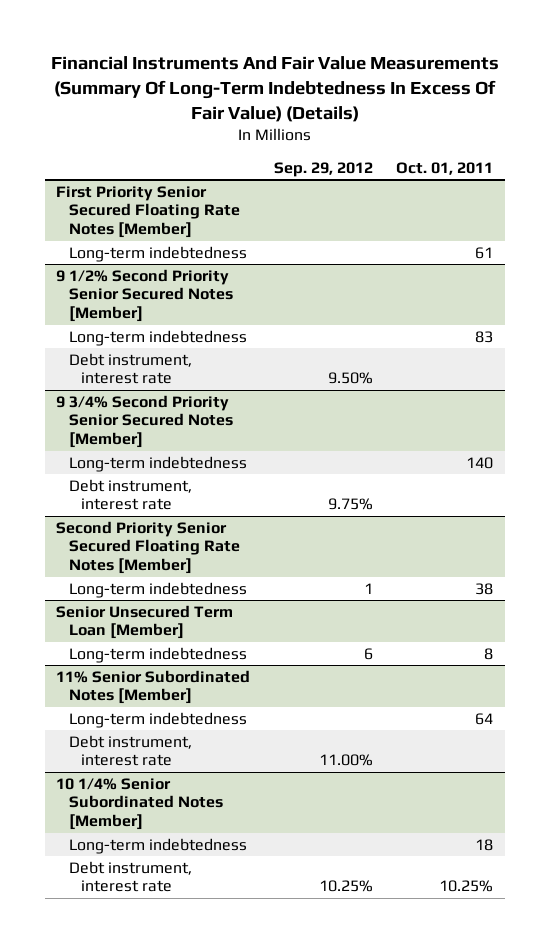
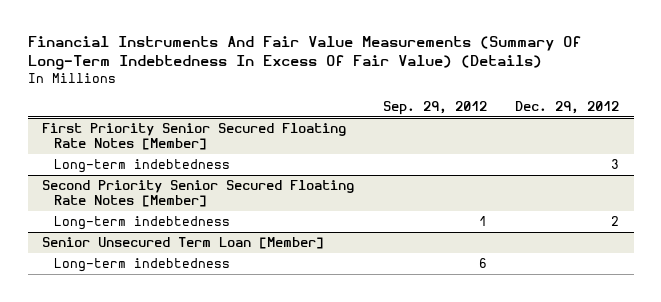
[396,161,494,175] Oct. 01, 2011 -> none
none -> [515,100,620,114] Dec. 29, 2012
[56,268,233,323] 9 1/2% Second Priority Senior Secured Notes [Member] -> none
[68,329,247,346] Long-term indebtedness -> none
[68,352,192,385] Debt instrument, interest rate -> none
[56,394,233,449] 9 3/4% Second Priority Senior Secured Notes [Member] -> none
[68,455,247,472] Long-term indebtedness -> none
[68,478,192,511] Debt instrument, interest rate -> none
[56,669,251,705] 11% Senior Subordinated Notes [Member] -> none
[68,711,247,728] Long-term indebtedness -> none
[68,734,192,767] Debt instrument, interest rate -> none
[56,777,223,831] 10 1/4% Senior Subordinated Notes [Member] -> none
[68,837,247,854] Long-term indebtedness -> none
[68,860,192,893] Debt instrument, interest rate -> none

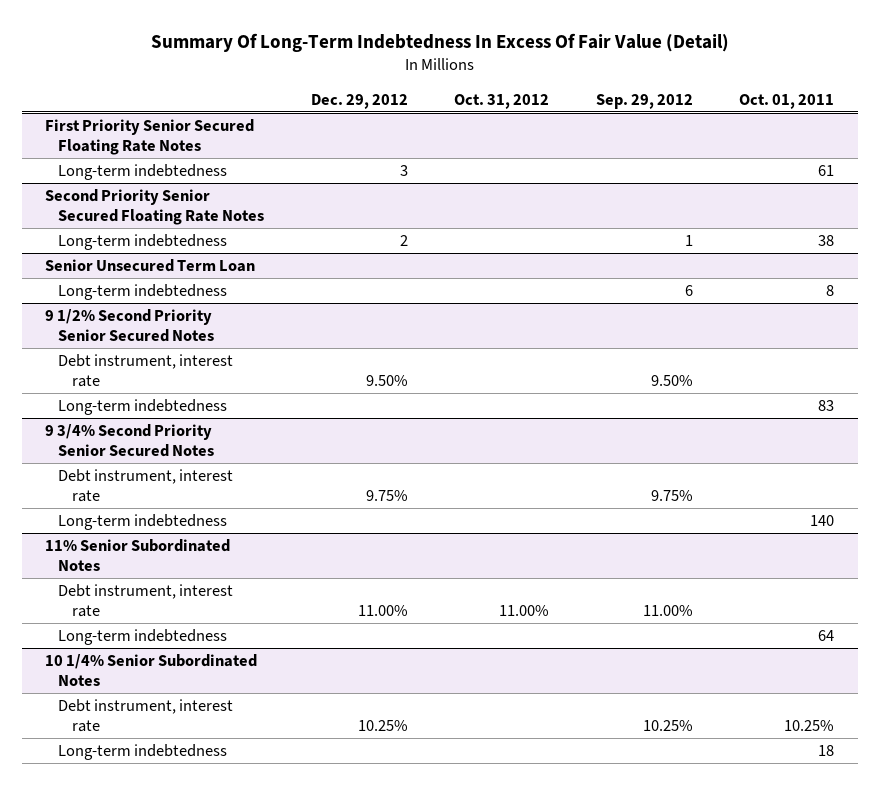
[27,35,581,71] Financial Instruments And Fair Value Measurements (Summary Of Long-Term Indebtedness In Excess Of Fair Value) (Details) -> [150,32,729,52] Summary Of Long-Term Indebtedness In Excess Of Fair Value (Detail)
none -> [454,93,550,109] Oct. 31, 2012
none -> [739,93,835,109] Oct. 01, 2011
[42,123,347,151] First Priority Senior Secured Floating Rate Notes [Member] -> [45,119,255,155] First Priority Senior Secured Floating Rate Notes
[42,180,355,208] Second Priority Senior Secured Floating Rate Notes [Member] -> [45,189,265,225] Second Priority Senior Secured Floating Rate Notes
[42,237,325,250] Senior Unsecured Term Loan [Member] -> [45,259,256,273] Senior Unsecured Term Loan
none -> [45,309,215,342] 9 1/2% Second Priority Senior Secured Notes
none -> [58,354,234,387] Debt instrument, interest rate
none -> [58,399,228,416] Long-term indebtedness
none -> [45,424,215,457] 9 3/4% Second Priority Senior Secured Notes
none -> [58,469,234,502] Debt instrument, interest rate
none -> [58,514,228,531] Long-term indebtedness
none -> [45,539,231,571] 11% Senior Subordinated Notes
none -> [58,584,234,617] Debt instrument, interest rate
none -> [58,629,228,646] Long-term indebtedness
none -> [45,654,258,686] 10 1/4% Senior Subordinated Notes
none -> [58,699,234,732] Debt instrument, interest rate
none -> [58,744,228,761] Long-term indebtedness

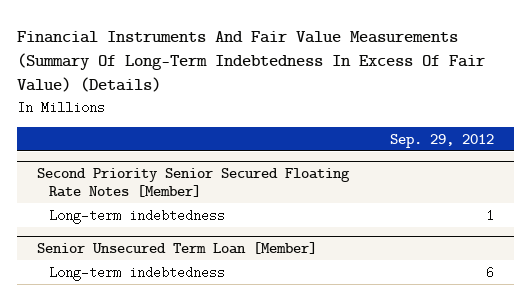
[150,32,729,52] Summary Of Long-Term Indebtedness In Excess Of Fair Value (Detail) -> [17,30,486,93] Financial Instruments And Fair Value Measurements (Summary Of Long-Term Indebtedness In Excess Of Fair Value) (Details)
[310,93,408,109] Dec. 29, 2012 -> none
[454,93,550,109] Oct. 31, 2012 -> none
[739,93,835,109] Oct. 01, 2011 -> none
[45,119,255,155] First Priority Senior Secured Floating Rate Notes -> none
[58,164,228,181] Long-term indebtedness -> none
[45,189,265,225] Second Priority Senior Secured Floating Rate Notes -> [37,167,351,198] Second Priority Senior Secured Floating Rate Notes [Member]
[45,259,256,273] Senior Unsecured Term Loan -> [37,241,318,254] Senior Unsecured Term Loan [Member]
[45,309,215,342] 9 1/2% Second Priority Senior Secured Notes -> none
[58,354,234,387] Debt instrument, interest rate -> none
[58,399,228,416] Long-term indebtedness -> none
[45,424,215,457] 9 3/4% Second Priority Senior Secured Notes -> none
[58,469,234,502] Debt instrument, interest rate -> none
[58,514,228,531] Long-term indebtedness -> none
[45,539,231,571] 11% Senior Subordinated Notes -> none
[58,584,234,617] Debt instrument, interest rate -> none
[58,629,228,646] Long-term indebtedness -> none
[45,654,258,686] 10 1/4% Senior Subordinated Notes -> none
[58,699,234,732] Debt instrument, interest rate -> none
[58,744,228,761] Long-term indebtedness -> none

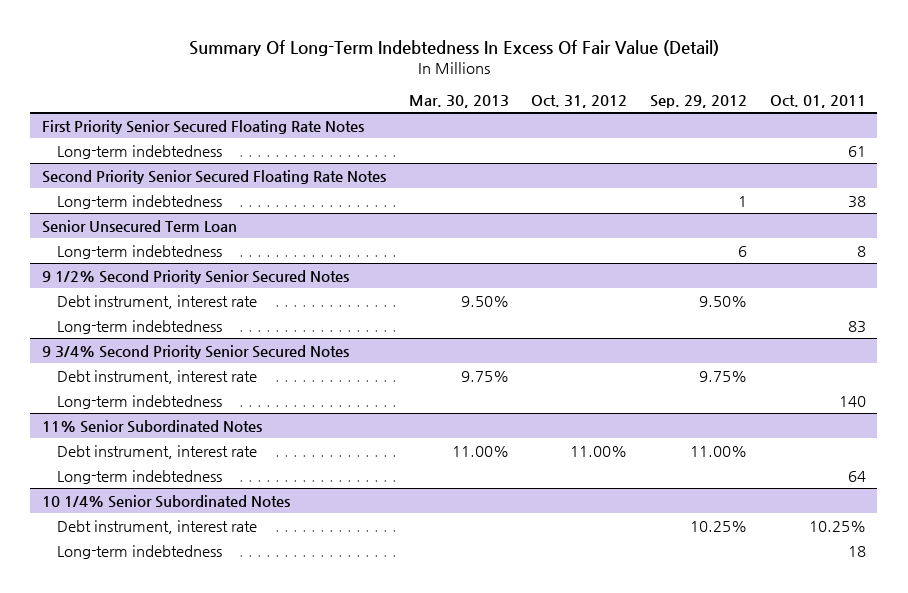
[17,30,486,93] Financial Instruments And Fair Value Measurements (Summary Of Long-Term Indebtedness In Excess Of Fair Value) (Details) -> [188,40,719,57] Summary Of Long-Term Indebtedness In Excess Of Fair Value (Detail)
none -> [408,95,509,109] Mar. 30, 2013
none -> [531,95,628,109] Oct. 31, 2012
none -> [770,95,867,109] Oct. 01, 2011
none -> [41,119,364,134] First Priority Senior Secured Floating Rate Notes
none -> [57,144,223,159] Long-term indebtedness
[37,167,351,198] Second Priority Senior Secured Floating Rate Notes [Member] -> [41,169,386,184] Second Priority Senior Secured Floating Rate Notes
[37,241,318,254] Senior Unsecured Term Loan [Member] -> [41,219,237,233] Senior Unsecured Term Loan
none -> [41,269,349,284] 9 1/2% Second Priority Senior Secured Notes
none -> [57,294,258,309] Debt instrument, interest rate
none -> [57,319,223,334] Long-term indebtedness
none -> [41,344,349,359] 9 3/4% Second Priority Senior Secured Notes
none -> [57,369,258,384] Debt instrument, interest rate
none -> [57,394,223,409] Long-term indebtedness
none -> [41,419,262,433] 11% Senior Subordinated Notes
none -> [57,444,258,459] Debt instrument, interest rate
none -> [57,469,223,484] Long-term indebtedness
none -> [41,494,290,508] 10 1/4% Senior Subordinated Notes
none -> [57,519,258,534] Debt instrument, interest rate
none -> [57,544,223,559] Long-term indebtedness

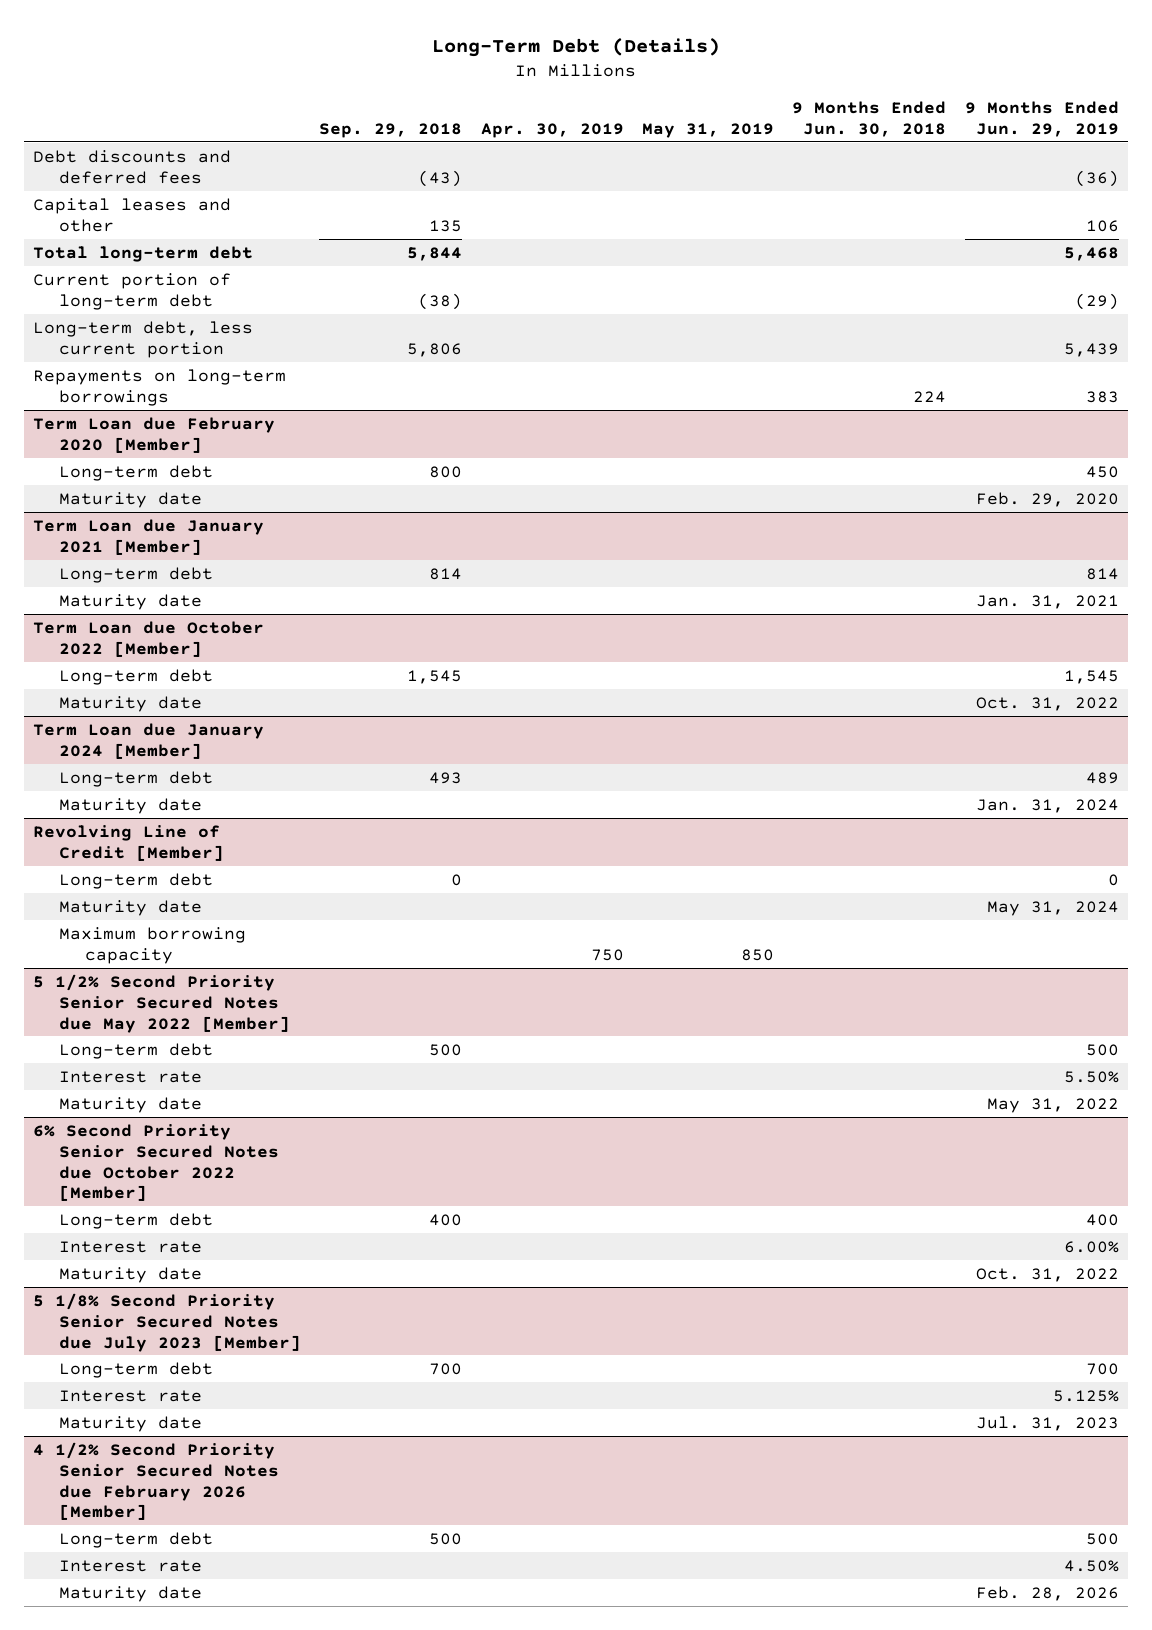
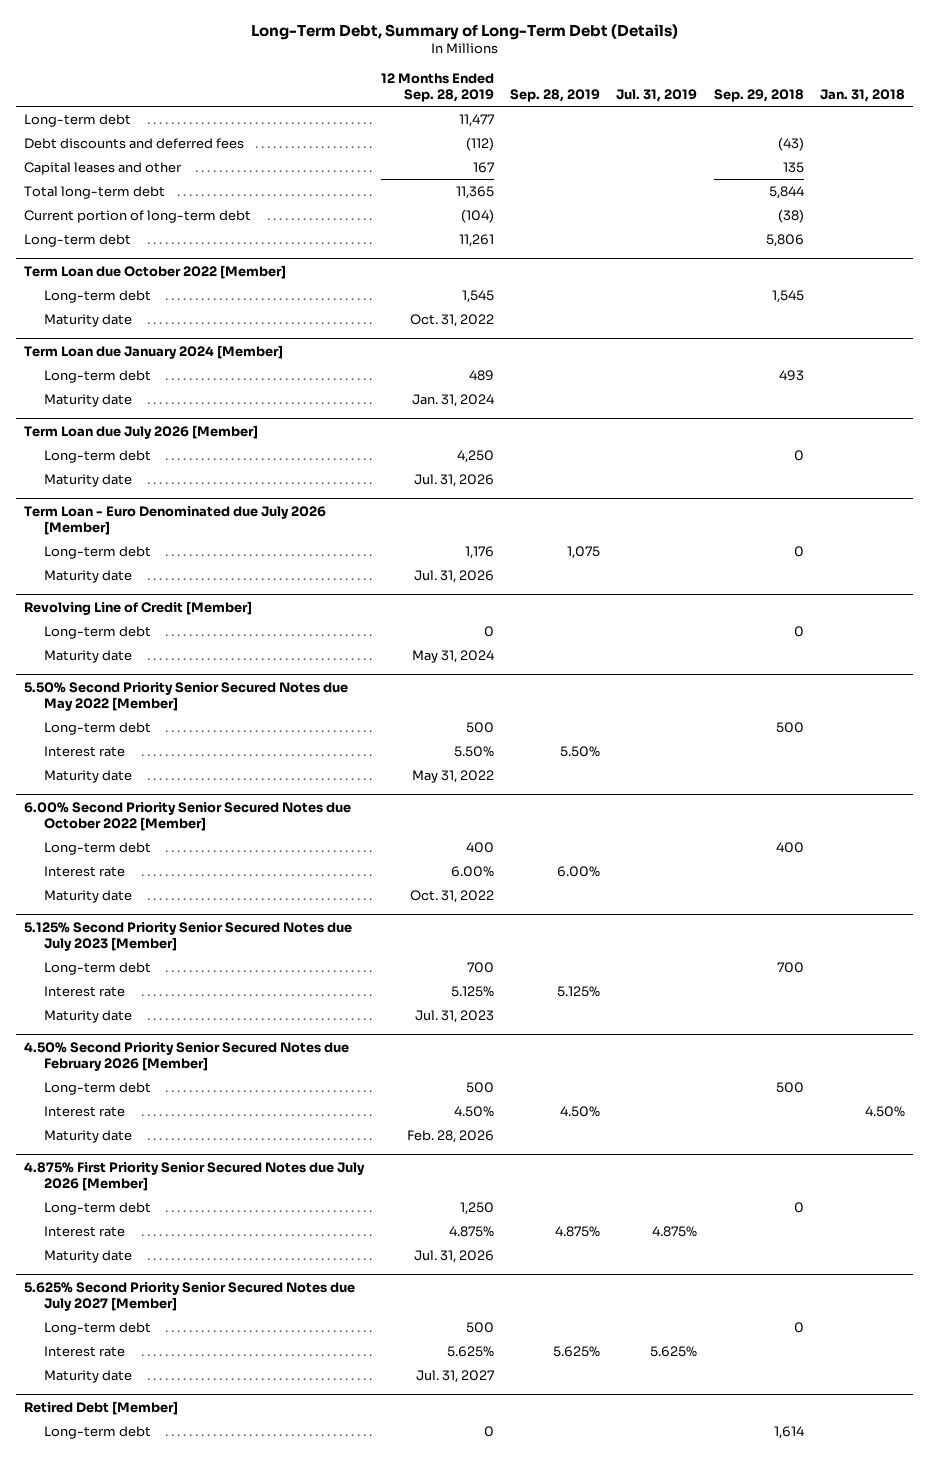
[431,37,720,57] Long-Term Debt (Details) -> [250,24,678,41] Long-Term Debt, Summary of Long-Term Debt (Details)
[480,122,624,138] Apr. 30, 2019 -> none
[641,122,774,138] May 31, 2019 -> none
[792,100,947,137] 9 Months Ended Jun. 30, 2018 -> none
[964,100,1119,137] 9 Months Ended Jun. 29, 2019 -> none
none -> [380,72,494,102] 12 Months Ended Sep. 28, 2019
none -> [509,88,600,102] Sep. 28, 2019
none -> [616,88,698,102] Jul. 31, 2019
none -> [820,88,906,102] Jan. 31, 2018
none -> [24,113,132,127] Long-term debt
[33,368,287,406] Repayments on long-term borrowings -> none
[33,416,276,453] Term Loan due February 2020 [Member] -> none
[58,464,213,481] Long-term debt -> none
[58,491,202,508] Maturity date -> none
[33,518,265,555] Term Loan due January 2021 [Member] -> none
[58,566,213,583] Long-term debt -> none
[58,593,202,610] Maturity date -> none
[33,320,254,358] Long-term debt, less current portion -> [24,233,132,247] Long-term debt
none -> [24,424,259,439] Term Loan due July 2026 [Member]
none -> [44,449,152,463] Long-term debt
none -> [44,473,133,487] Maturity date
none -> [24,505,327,535] Term Loan - Euro Denominated due July 2026 [Member]
none -> [44,545,152,559] Long-term debt
none -> [44,569,133,583] Maturity date
[58,926,246,964] Maximum borrowing capacity -> none
[33,973,290,1033] 5 1/2% Second Priority Senior Secured Notes due May 2022 [Member] -> [24,681,349,711] 5.50% Second Priority Senior Secured Notes due May 2022 [Member]
[33,1123,279,1202] 6% Second Priority Senior Secured Notes due October 2022 [Member] -> [24,801,352,831] 6.00% Second Priority Senior Secured Notes due October 2022 [Member]
[33,1292,301,1352] 5 1/8% Second Priority Senior Secured Notes due July 2023 [Member] -> [24,921,353,951] 5.125% Second Priority Senior Secured Notes due July 2023 [Member]
[33,1441,279,1521] 4 1/2% Second Priority Senior Secured Notes due February 2026 [Member] -> [24,1041,350,1071] 4.50% Second Priority Senior Secured Notes due February 2026 [Member]
none -> [24,1161,366,1191] 4.875% First Priority Senior Secured Notes due July 2026 [Member]
none -> [44,1201,152,1215] Long-term debt
none -> [44,1225,126,1237] Interest rate
none -> [44,1249,133,1263] Maturity date
none -> [24,1281,356,1311] 5.625% Second Priority Senior Secured Notes due July 2027 [Member]
none -> [44,1321,152,1335] Long-term debt
none -> [44,1345,126,1357] Interest rate
none -> [44,1369,133,1383] Maturity date
none -> [24,1400,179,1415] Retired Debt [Member]
none -> [44,1425,152,1439] Long-term debt

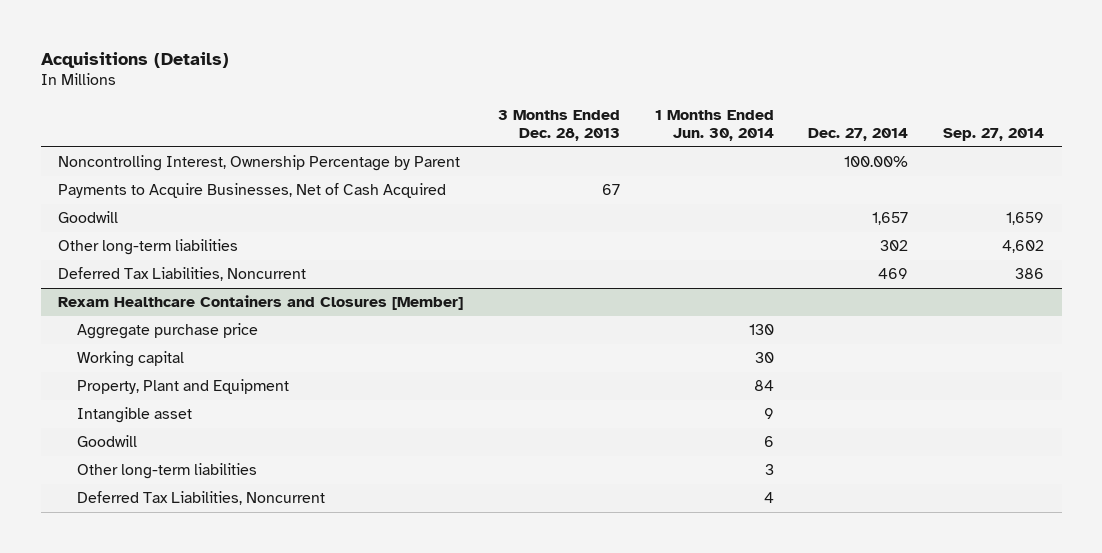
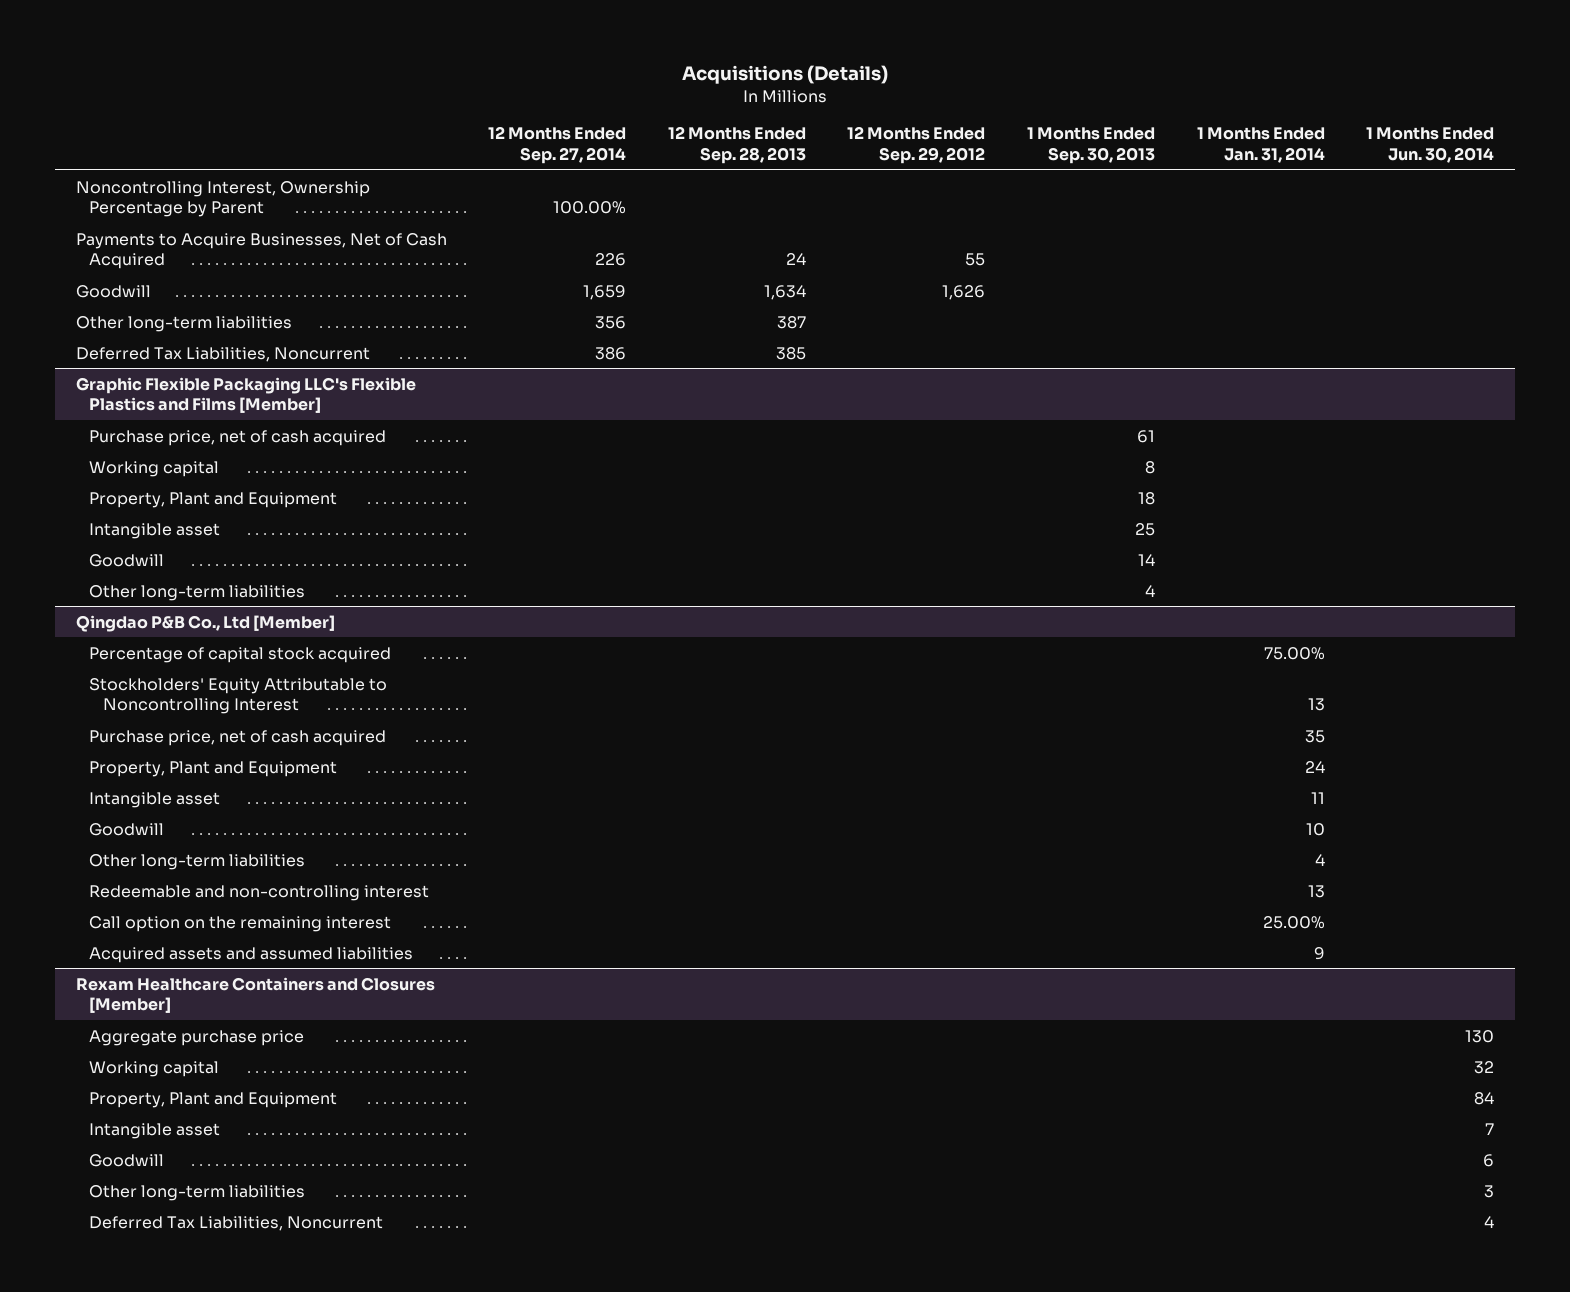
[497,110,620,141] 3 Months Ended Dec. 28, 2013 -> none
[808,127,909,141] Dec. 27, 2014 -> none
[943,127,1045,141] Sep. 27, 2014 -> none
none -> [488,126,627,164] 12 Months Ended Sep. 27, 2014
none -> [667,126,806,164] 12 Months Ended Sep. 28, 2013
none -> [847,126,986,164] 12 Months Ended Sep. 29, 2012
none -> [1026,127,1155,164] 1 Months Ended Sep. 30, 2013
none -> [1196,127,1325,163] 1 Months Ended Jan. 31, 2014
none -> [75,376,416,414] Graphic Flexible Packaging LLC's Flexible Plastics and Films [Member]
none -> [89,429,387,446] Purchase price, net of cash acquired
none -> [89,460,220,477] Working capital
none -> [89,491,338,508] Property, Plant and Equipment
none -> [89,522,221,539] Intangible asset
none -> [89,553,165,567] Goodwill
none -> [89,584,306,601] Other long-term liabilities
none -> [75,614,335,632] Qingdao P&B Co., Ltd [Member]
none -> [89,646,392,663] Percentage of capital stock acquired
none -> [89,677,388,715] Stockholders' Equity Attributable to Noncontrolling Interest
none -> [89,729,387,746] Purchase price, net of cash acquired
none -> [89,760,338,777] Property, Plant and Equipment
none -> [89,791,221,808] Intangible asset
none -> [89,822,165,836] Goodwill
none -> [89,853,306,870] Other long-term liabilities
none -> [89,884,430,901] Redeemable and non-controlling interest
none -> [89,915,392,932] Call option on the remaining interest
none -> [89,946,414,963] Acquired assets and assumed liabilities
[754,352,774,364] 30 -> [1474,1060,1495,1074] 32
[763,408,774,420] 9 -> [1485,1122,1495,1135] 7

